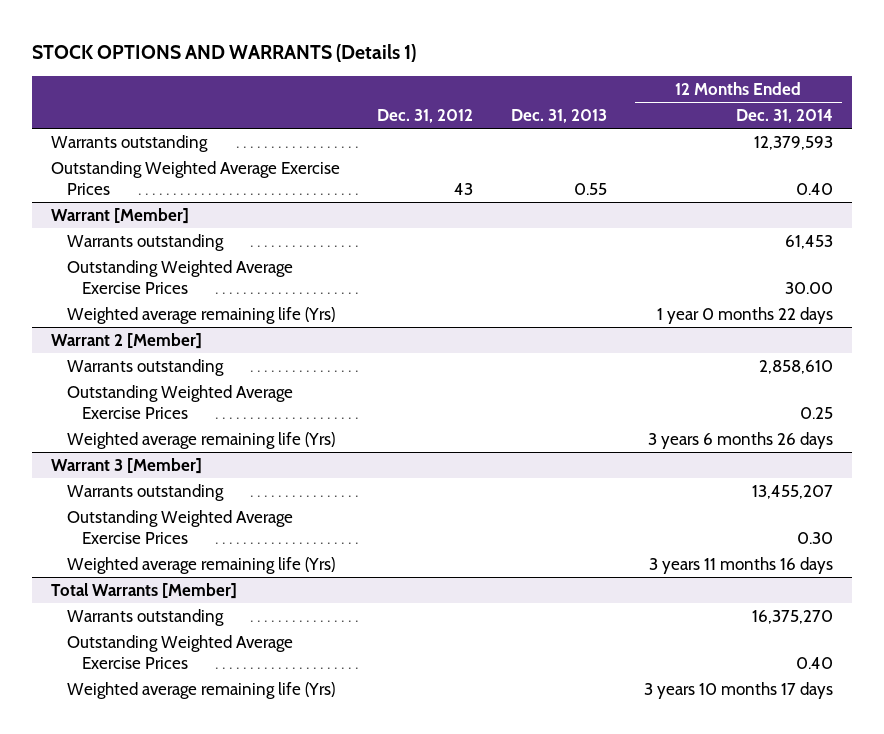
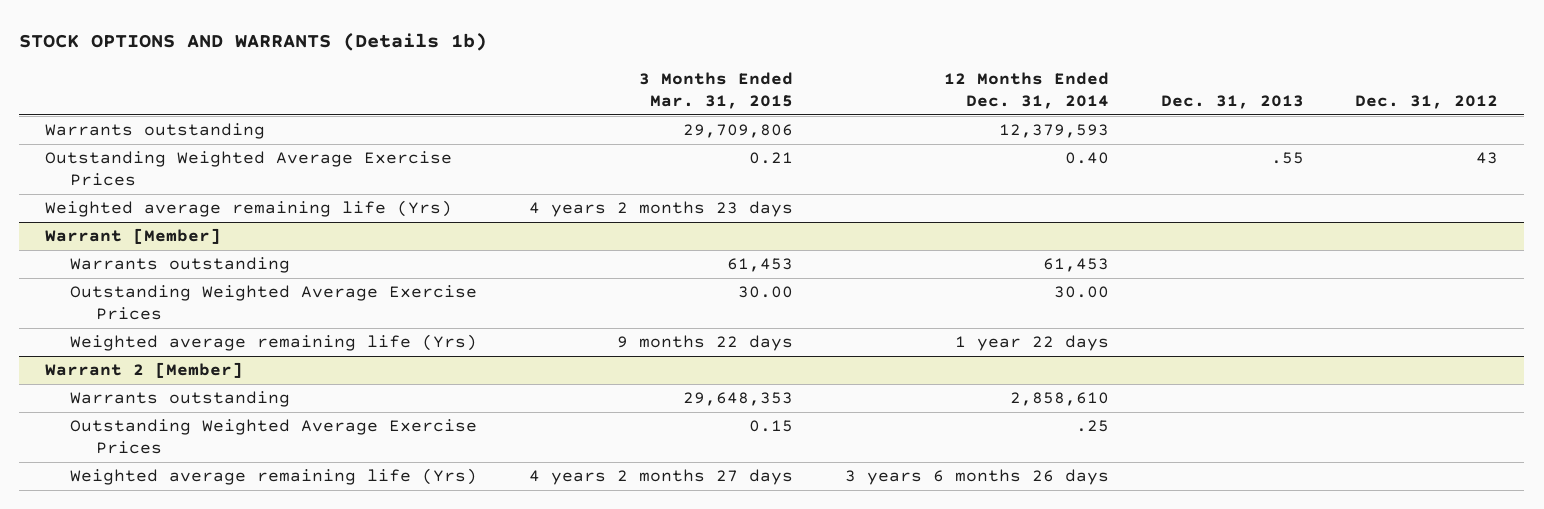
[31,43,416,62] STOCK OPTIONS AND WARRANTS (Details 1) -> [19,33,488,52] STOCK OPTIONS AND WARRANTS (Details 1b)
none -> [639,72,794,110] 3 Months Ended Mar. 31, 2015
[573,183,607,196] 0.55 -> [1270,152,1304,165] .55
none -> [45,200,453,218] Weighted average remaining life (Yrs)
[656,307,833,325] 1 year 0 months 22 days -> [954,335,1109,352] 1 year 22 days
[799,407,833,420] 0.25 -> [1075,420,1109,433] .25
[50,458,202,475] Warrant 3 [Member] -> none
[66,484,224,502] Warrants outstanding -> none
[66,510,293,545] Outstanding Weighted Average Exercise Prices -> none
[66,557,335,575] Weighted average remaining life (Yrs) -> none
[50,583,237,600] Total Warrants [Member] -> none
[66,609,224,627] Warrants outstanding -> none
[66,635,293,670] Outstanding Weighted Average Exercise Prices -> none
[66,682,335,700] Weighted average remaining life (Yrs) -> none

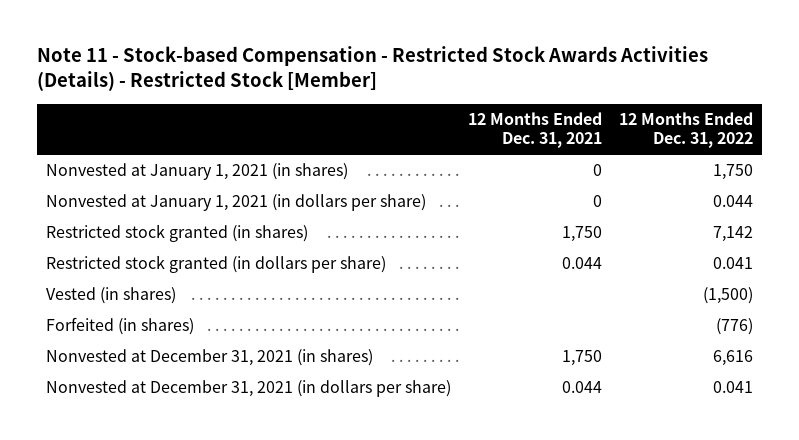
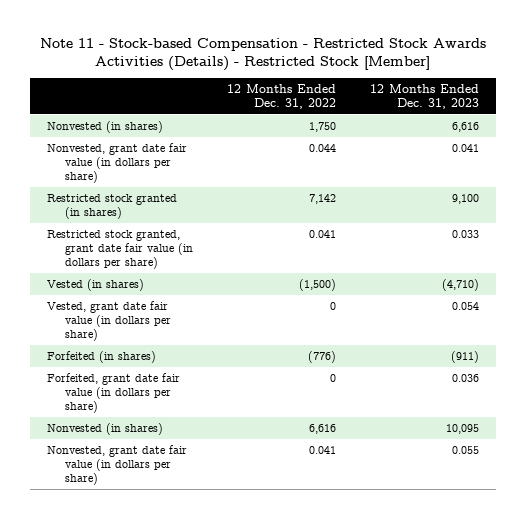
[467,112,602,149] 12 Months Ended Dec. 31, 2021 -> none
none -> [369,83,479,109] 12 Months Ended Dec. 31, 2023
[45,163,348,181] Nonvested at January 1, 2021 (in shares) -> [46,120,163,133] Nonvested (in shares)
[45,194,426,212] Nonvested at January 1, 2021 (in dollars per share) -> [46,142,187,184] Nonvested, grant date fair value (in dollars per share)
[45,255,386,274] Restricted stock granted (in dollars per share) -> [46,229,194,270] Restricted stock granted, grant date fair value (in dollars per share)
none -> [46,300,172,342] Vested, grant date fair value (in dollars per share)
none -> [46,372,180,414] Forfeited, grant date fair value (in dollars per share)
[45,349,373,367] Nonvested at December 31, 2021 (in shares) -> [46,422,163,435] Nonvested (in shares)
[45,380,451,398] Nonvested at December 31, 2021 (in dollars per share) -> [46,444,187,486] Nonvested, grant date fair value (in dollars per share)

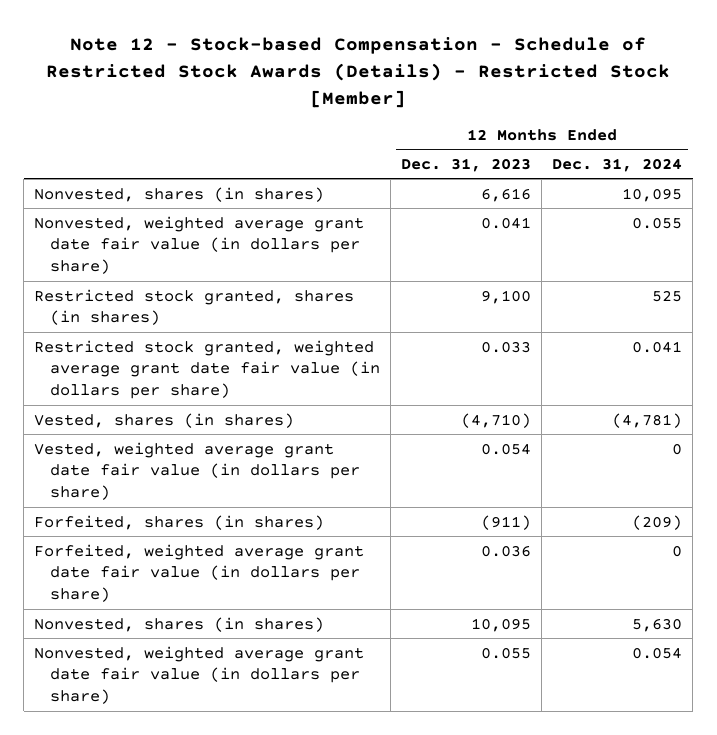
[39,37,486,71] Note 11 - Stock-based Compensation - Restricted Stock Awards Activities (Details) - Restricted Stock [Member] -> [46,37,671,108] Note 12 - Stock-based Compensation - Schedule of Restricted Stock Awards (Details) - Restricted Stock [Member]
[226,83,336,109] 12 Months Ended Dec. 31, 2022 -> none
none -> [552,158,683,173] Dec. 31, 2024
[46,120,163,133] Nonvested (in shares) -> [34,186,325,202] Nonvested, shares (in shares)
[46,142,187,184] Nonvested, grant date fair value (in dollars per share) -> [34,215,365,275] Nonvested, weighted average grant date fair value (in dollars per share)
[46,193,177,219] Restricted stock granted (in shares) -> [34,288,355,326] Restricted stock granted, shares (in shares)
[46,229,194,270] Restricted stock granted, grant date fair value (in dollars per share) -> [34,339,381,400] Restricted stock granted, weighted average grant date fair value (in dollars per share)
[46,278,144,291] Vested (in shares) -> [34,412,295,428] Vested, shares (in shares)
[46,300,172,342] Vested, grant date fair value (in dollars per share) -> [34,441,361,501] Vested, weighted average grant date fair value (in dollars per share)
[46,350,156,363] Forfeited (in shares) -> [34,514,325,530] Forfeited, shares (in shares)
[46,372,180,414] Forfeited, grant date fair value (in dollars per share) -> [34,543,365,603] Forfeited, weighted average grant date fair value (in dollars per share)
[46,422,163,435] Nonvested (in shares) -> [34,616,325,632] Nonvested, shares (in shares)
[46,444,187,486] Nonvested, grant date fair value (in dollars per share) -> [34,645,365,705] Nonvested, weighted average grant date fair value (in dollars per share)

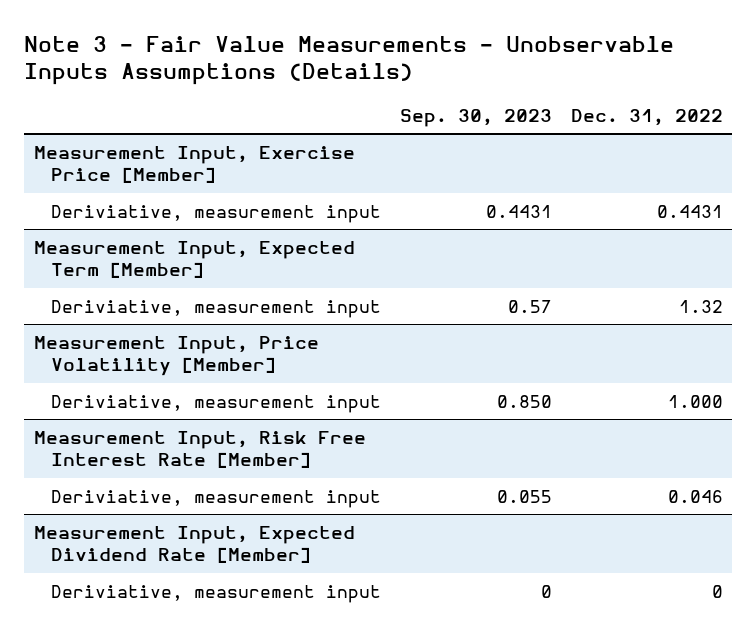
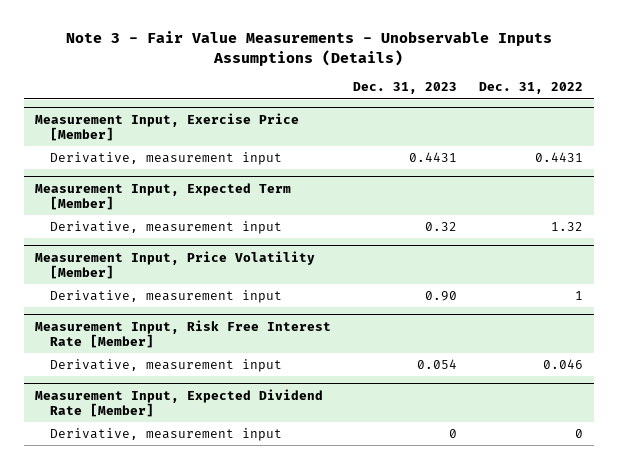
[399,108,552,127] Sep. 30, 2023 -> none
none -> [352,82,457,95] Dec. 31, 2023
[50,204,381,223] Deriviative, measurement input -> [49,151,282,165] Derivative, measurement input
[50,299,381,318] Deriviative, measurement input -> [49,220,282,234] Derivative, measurement input
[50,394,381,413] Deriviative, measurement input -> [49,289,282,303] Derivative, measurement input
[667,394,723,408] 1.000 -> [574,290,583,300] 1
[50,489,381,508] Deriviative, measurement input -> [49,358,282,372] Derivative, measurement input
[50,584,381,603] Deriviative, measurement input -> [49,427,282,441] Derivative, measurement input

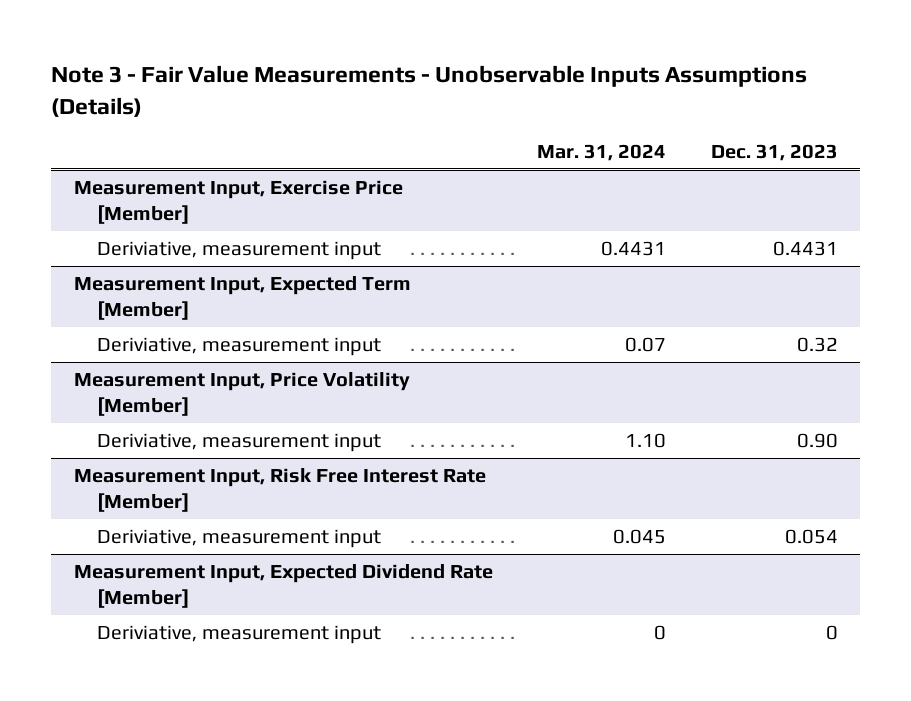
[478,82,583,95] Dec. 31, 2022 -> none
none -> [537,143,667,161] Mar. 31, 2024
[49,151,282,165] Derivative, measurement input -> [96,241,381,261] Deriviative, measurement input
[49,220,282,234] Derivative, measurement input -> [96,337,381,357] Deriviative, measurement input
[49,289,282,303] Derivative, measurement input -> [96,433,381,453] Deriviative, measurement input
[49,358,282,372] Derivative, measurement input -> [96,529,381,549] Deriviative, measurement input
[49,427,282,441] Derivative, measurement input -> [96,625,381,645] Deriviative, measurement input

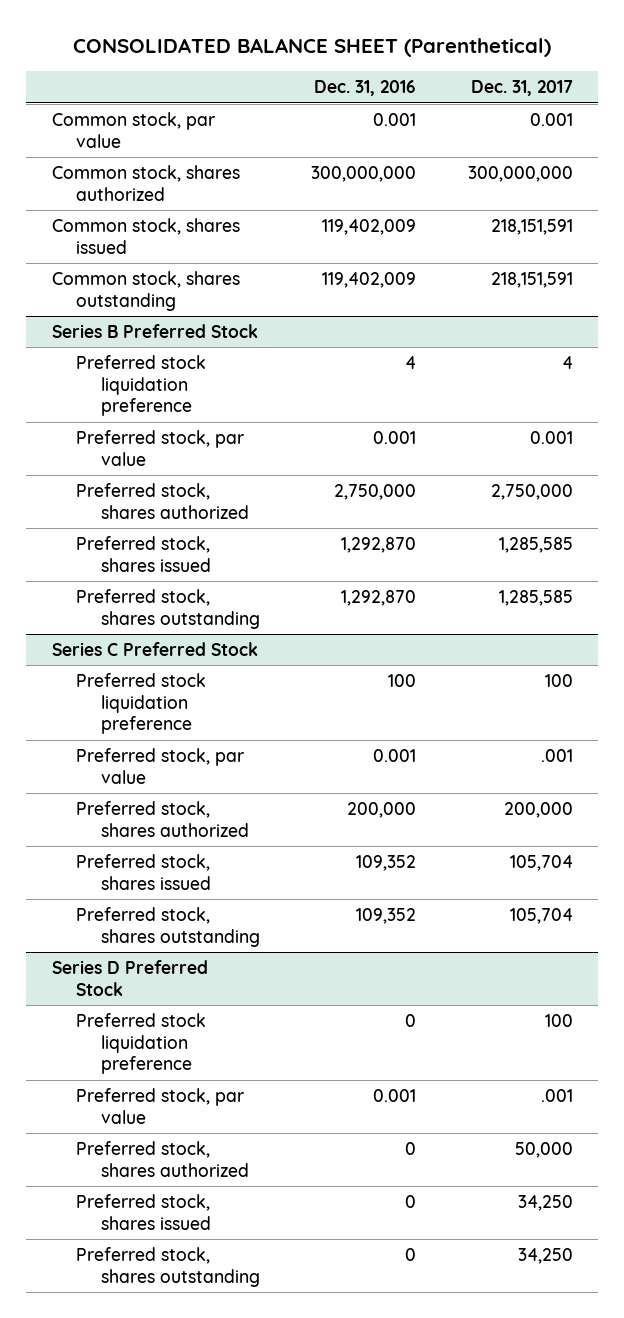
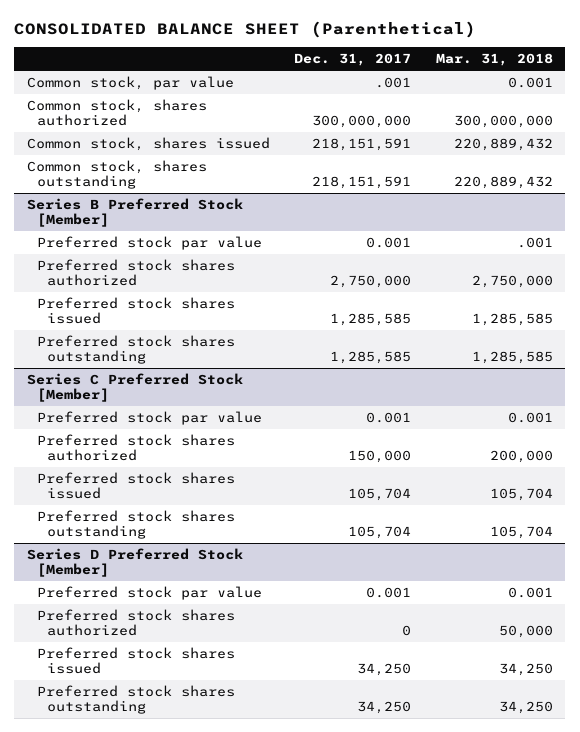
[314,80,417,97] Dec. 31, 2016 -> none
none -> [436,53,554,67] Mar. 31, 2018
[529,113,573,127] 0.001 -> [375,76,412,88] .001
[76,355,207,417] Preferred stock liquidation preference -> none
[76,673,207,735] Preferred stock liquidation preference -> none
[76,1013,207,1075] Preferred stock liquidation preference -> none
[51,324,258,339] Series B Preferred Stock -> [26,197,243,227] Series B Preferred Stock [Member]
[76,430,245,466] Preferred stock, par value -> [36,235,262,250] Preferred stock par value
[76,483,250,519] Preferred stock, shares authorized -> [36,258,235,286] Preferred stock shares authorized
[76,536,212,572] Preferred stock, shares issued -> [36,296,235,324] Preferred stock shares issued
[76,589,261,629] Preferred stock, shares outstanding -> [36,334,235,364] Preferred stock shares outstanding
[51,642,258,657] Series C Preferred Stock -> [26,372,243,402] Series C Preferred Stock [Member]
[76,748,245,784] Preferred stock, par value -> [36,410,262,425] Preferred stock par value
[540,749,573,763] .001 -> [366,411,412,423] 0.001
[76,801,250,837] Preferred stock, shares authorized -> [36,433,235,461] Preferred stock shares authorized
[503,802,573,819] 200,000 -> [348,449,412,463] 150,000
[76,854,212,890] Preferred stock, shares issued -> [36,471,235,499] Preferred stock shares issued
[76,907,261,947] Preferred stock, shares outstanding -> [36,509,235,539] Preferred stock shares outstanding
[51,960,208,996] Series D Preferred Stock -> [26,547,243,577] Series D Preferred Stock [Member]
[76,1088,245,1124] Preferred stock, par value -> [36,585,262,600] Preferred stock par value
[540,1089,573,1103] .001 -> [366,586,412,598] 0.001
[76,1141,250,1177] Preferred stock, shares authorized -> [36,608,235,636] Preferred stock shares authorized
[514,1142,573,1159] 50,000 -> [402,624,412,636] 0
[76,1194,212,1230] Preferred stock, shares issued -> [36,646,235,674] Preferred stock shares issued
[76,1247,261,1287] Preferred stock, shares outstanding -> [36,684,235,714] Preferred stock shares outstanding

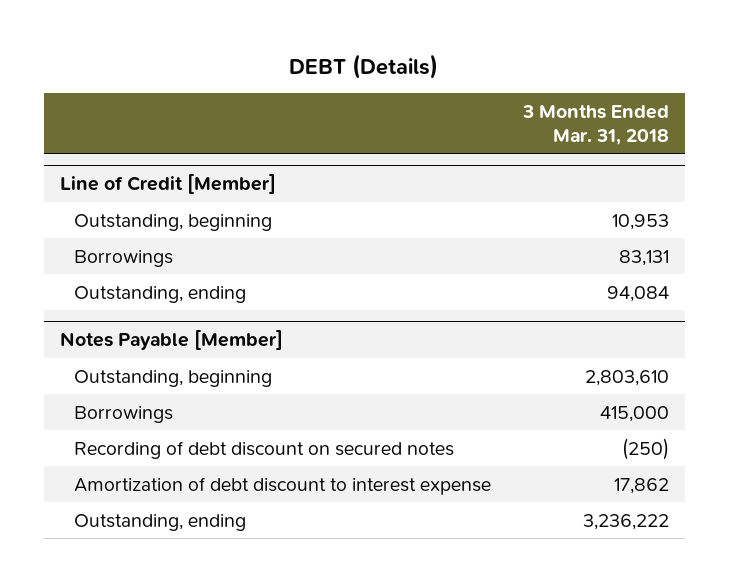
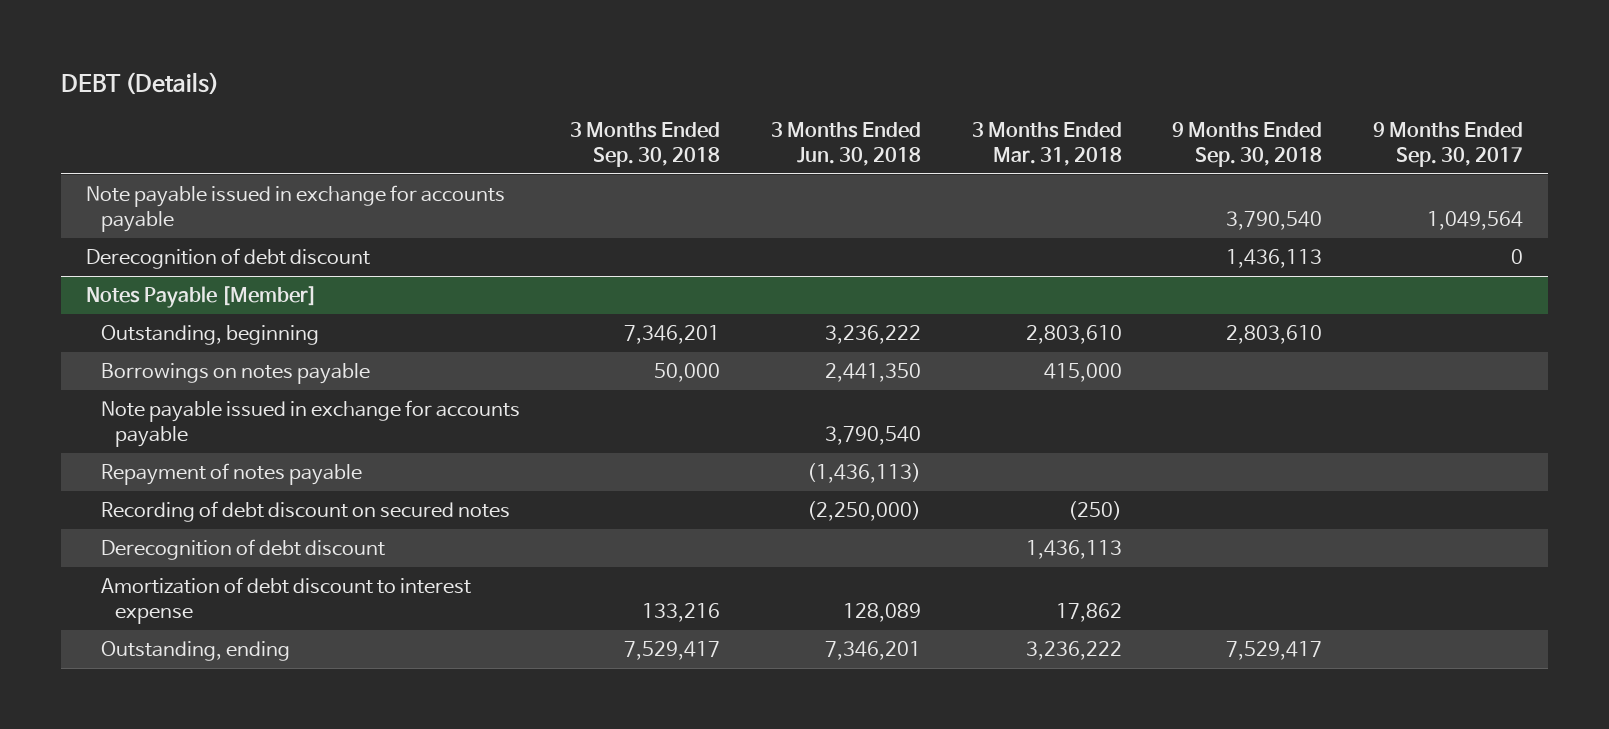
none -> [570,121,721,167] 3 Months Ended Sep. 30, 2018
none -> [771,121,922,166] 3 Months Ended Jun. 30, 2018
none -> [1172,121,1323,167] 9 Months Ended Sep. 30, 2018
none -> [1372,121,1523,167] 9 Months Ended Sep. 30, 2017
[60,173,277,195] Line of Credit [Member] -> none
[74,213,273,231] Outstanding, beginning -> none
[74,249,174,267] Borrowings -> none
[74,285,247,303] Outstanding, ending -> none
none -> [86,184,506,233] Note payable issued in exchange for accounts payable
none -> [86,247,371,269] Derecognition of debt discount
[74,405,174,423] Borrowings -> [100,362,370,384] Borrowings on notes payable
none -> [100,399,520,448] Note payable issued in exchange for accounts payable
none -> [100,462,362,485] Repayment of notes payable
none -> [100,538,385,560] Derecognition of debt discount

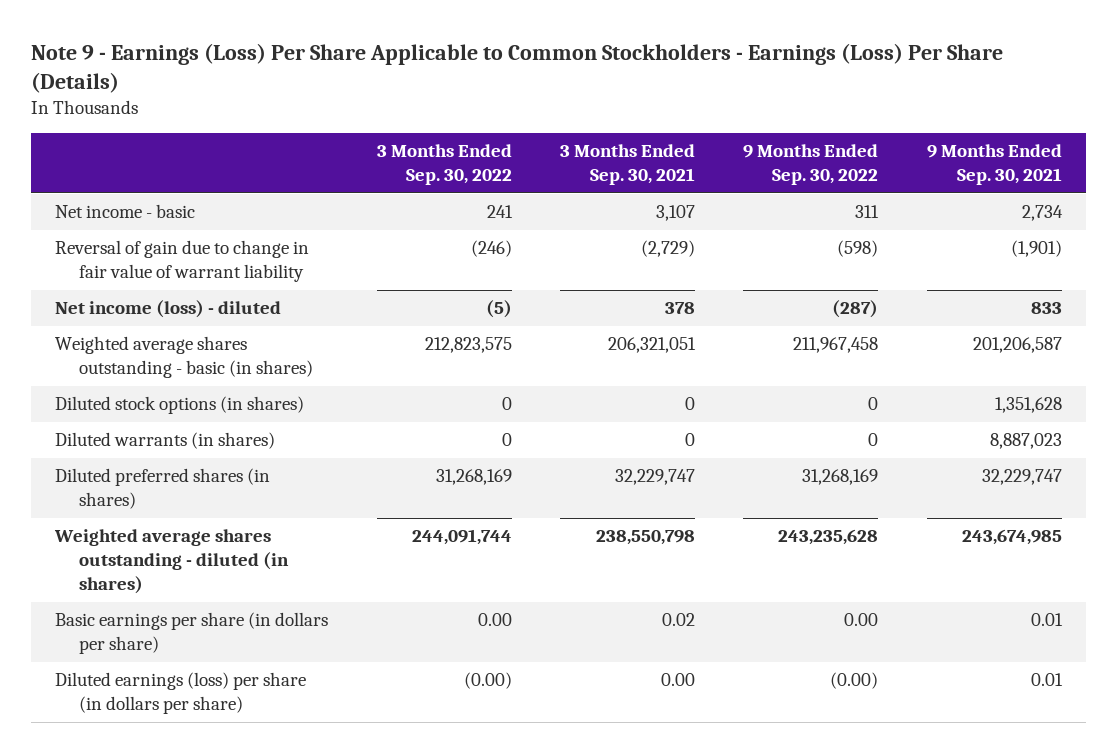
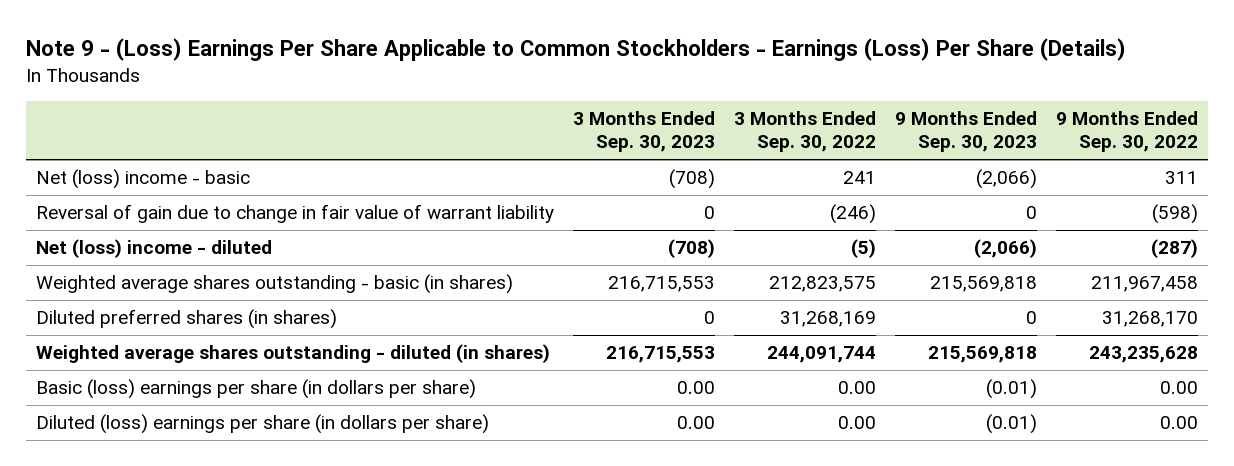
[31,43,1004,94] Note 9 - Earnings (Loss) Per Share Applicable to Common Stockholders - Earnings (Loss) Per Share (Details) -> [26,37,1127,61] Note 9 - (Loss) Earnings Per Share Applicable to Common Stockholders - Earnings (Loss) Per Share (Details)
[560,144,696,186] 3 Months Ended Sep. 30, 2021 -> none
[926,144,1062,186] 9 Months Ended Sep. 30, 2021 -> none
none -> [572,110,715,153] 3 Months Ended Sep. 30, 2023
none -> [895,110,1038,153] 9 Months Ended Sep. 30, 2023
[55,204,196,219] Net income - basic -> [35,169,250,190] Net (loss) income - basic
[55,300,282,319] Net income (loss) - diluted -> [35,239,272,259] Net (loss) income - diluted
[55,396,305,415] Diluted stock options (in shares) -> none
[55,432,276,450] Diluted warrants (in shares) -> none
[802,469,879,486] 31,268,169 -> [1102,311,1199,328] 31,268,170
[55,612,329,655] Basic earnings per share (in dollars per share) -> [35,379,476,400] Basic (loss) earnings per share (in dollars per share)
[55,672,307,715] Diluted earnings (loss) per share (in dollars per share) -> [35,414,489,435] Diluted (loss) earnings per share (in dollars per share)
[463,672,512,690] (0.00) -> [837,416,876,430] 0.00
[830,672,879,690] (0.00) -> [1160,416,1199,430] 0.00

